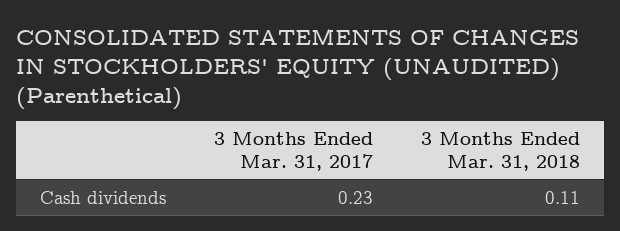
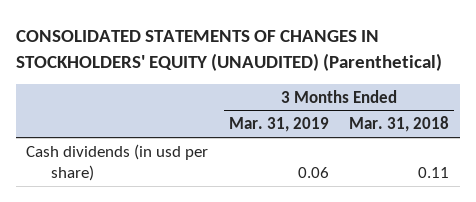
[214,132,374,171] 3 Months Ended Mar. 31, 2017 -> none
none -> [228,117,329,133] Mar. 31, 2019
[40,191,167,205] Cash dividends -> [26,143,209,181] Cash dividends (in usd per share)

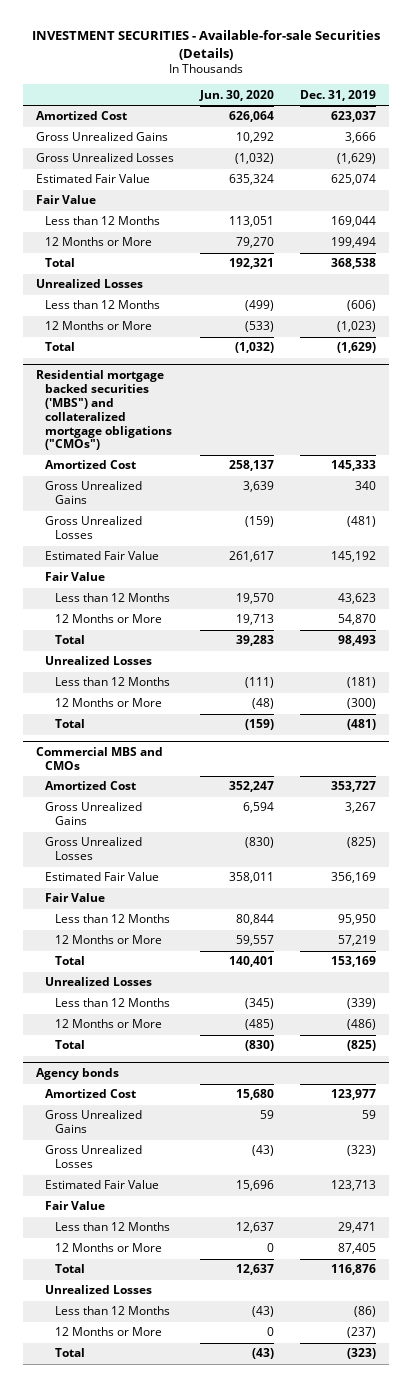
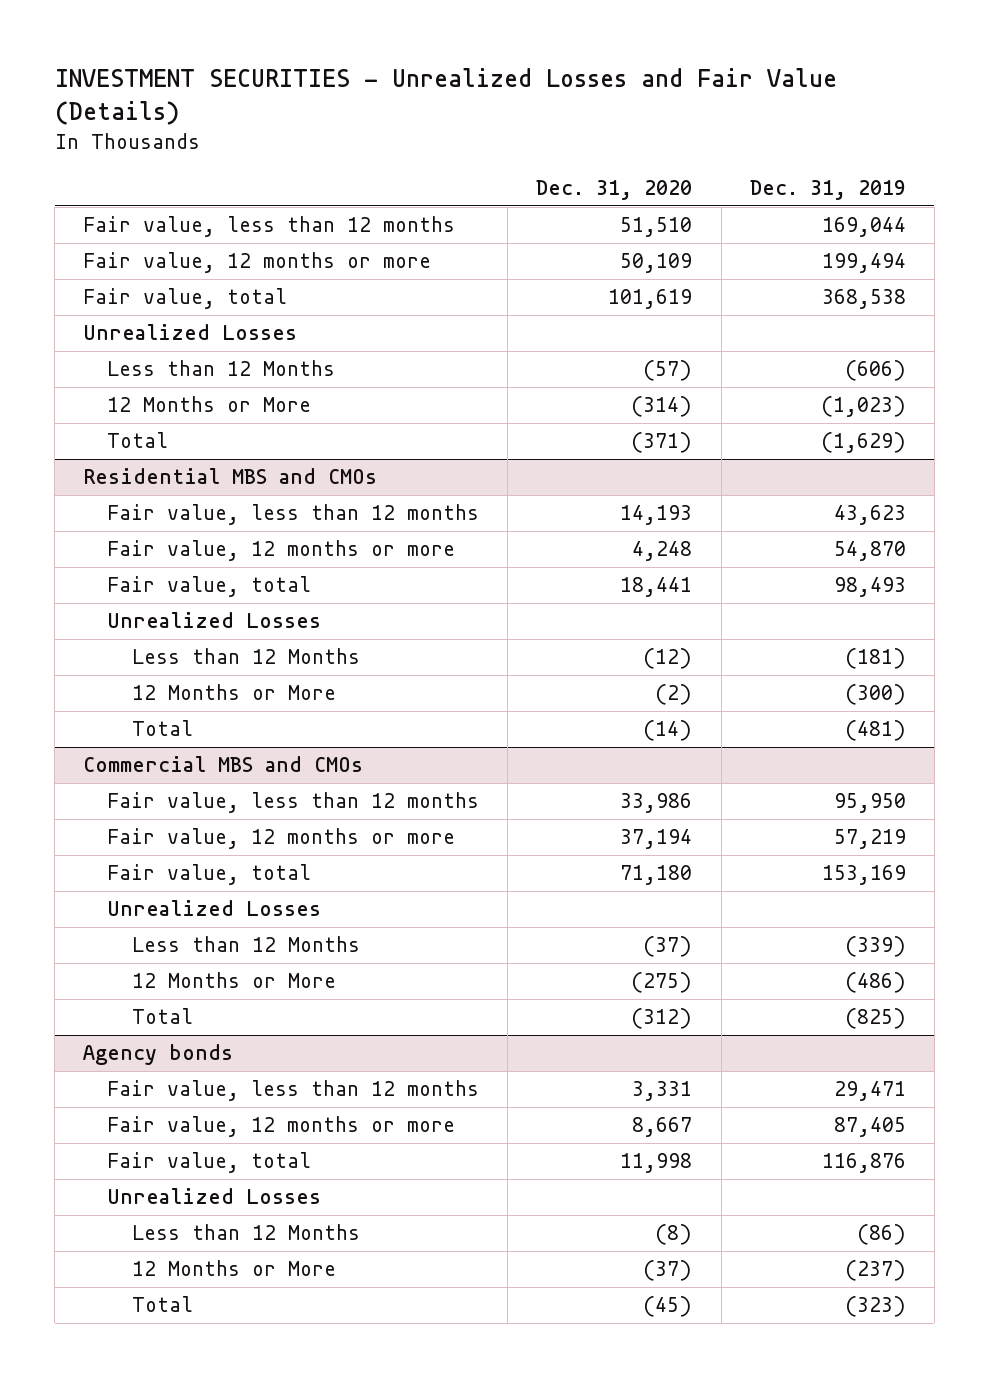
[31,30,380,60] INVESTMENT SECURITIES - Available-for-sale Securities (Details) -> [54,68,837,126] INVESTMENT SECURITIES - Unrealized Losses and Fair Value (Details)
[198,89,274,101] Jun. 30, 2020 -> none
none -> [536,180,693,201] Dec. 31, 2020
[35,111,127,121] Amortized Cost -> none
[35,132,168,142] Gross Unrealized Gains -> none
[35,153,174,163] Gross Unrealized Losses -> none
[35,174,150,184] Estimated Fair Value -> none
[35,195,96,205] Fair Value -> none
[45,216,161,226] Less than 12 Months -> [83,216,456,238] Fair value, less than 12 months
[45,237,153,247] 12 Months or More -> [83,252,432,274] Fair value, 12 months or more
[45,258,76,268] Total -> [83,288,288,310] Fair value, total
[45,460,137,470] Amortized Cost -> none
[45,481,143,505] Gross Unrealized Gains -> none
[45,516,143,540] Gross Unrealized Losses -> none
[45,551,160,561] Estimated Fair Value -> none
[45,572,106,582] Fair Value -> none
[35,370,173,451] Residential mortgage backed securities ('MBS") and collateralized mortgage obligations ("CMOs") -> [83,468,378,485] Residential MBS and CMOs
[54,593,170,603] Less than 12 Months -> [107,504,480,526] Fair value, less than 12 months
[54,614,162,624] 12 Months or More -> [107,540,456,562] Fair value, 12 months or more
[54,635,85,645] Total -> [107,576,312,598] Fair value, total
[45,781,137,791] Amortized Cost -> none
[45,802,143,826] Gross Unrealized Gains -> none
[45,837,143,861] Gross Unrealized Losses -> none
[45,872,160,882] Estimated Fair Value -> none
[45,893,106,903] Fair Value -> none
[54,914,170,924] Less than 12 Months -> [107,792,480,814] Fair value, less than 12 months
[54,935,162,945] 12 Months or More -> [107,828,456,850] Fair value, 12 months or more
[54,956,85,966] Total -> [107,864,312,886] Fair value, total
[45,1089,137,1099] Amortized Cost -> none
[45,1110,143,1134] Gross Unrealized Gains -> none
[45,1145,143,1169] Gross Unrealized Losses -> none
[45,1180,160,1190] Estimated Fair Value -> none
[45,1201,106,1211] Fair Value -> none
[54,1222,170,1232] Less than 12 Months -> [107,1080,480,1102] Fair value, less than 12 months
[54,1243,162,1253] 12 Months or More -> [107,1116,456,1138] Fair value, 12 months or more
[54,1264,85,1274] Total -> [107,1152,312,1174] Fair value, total

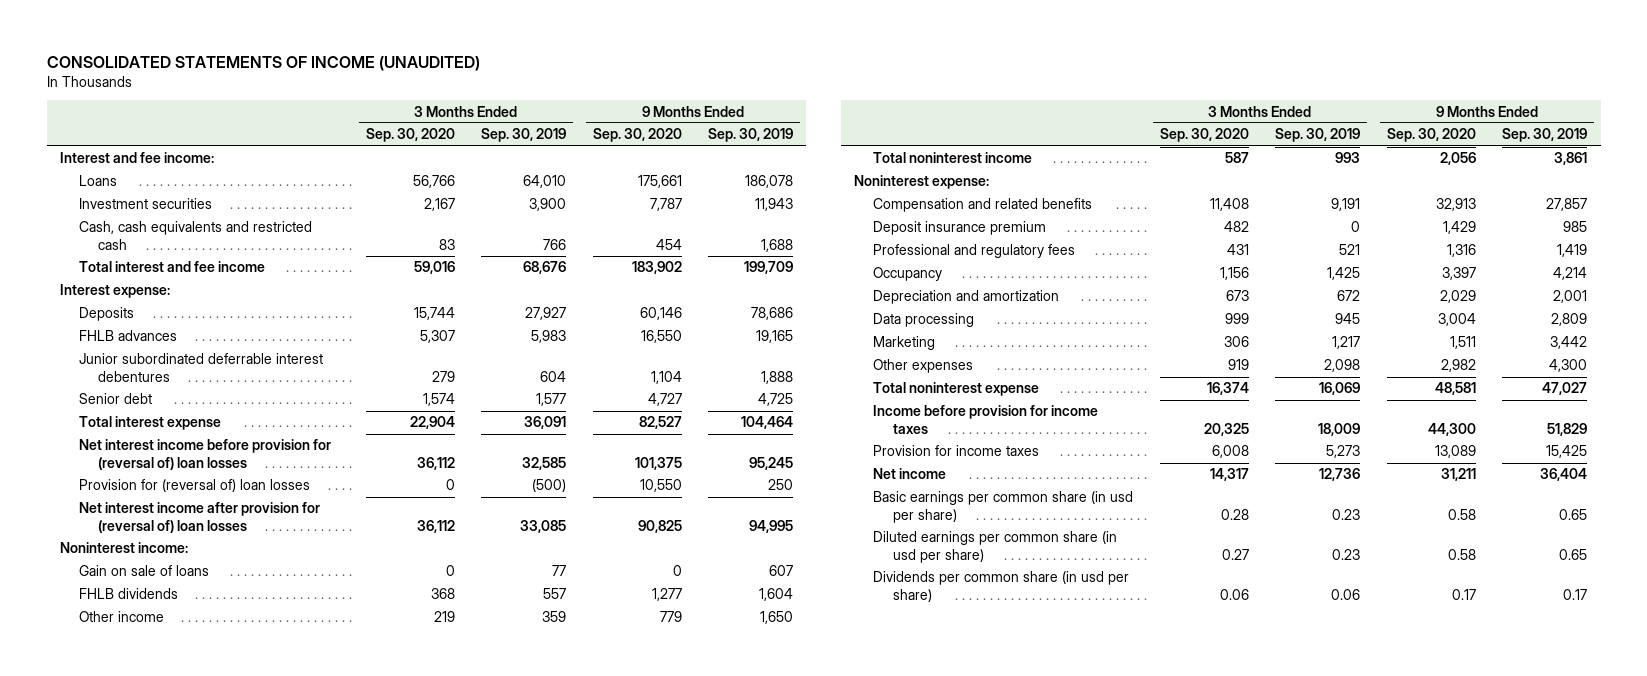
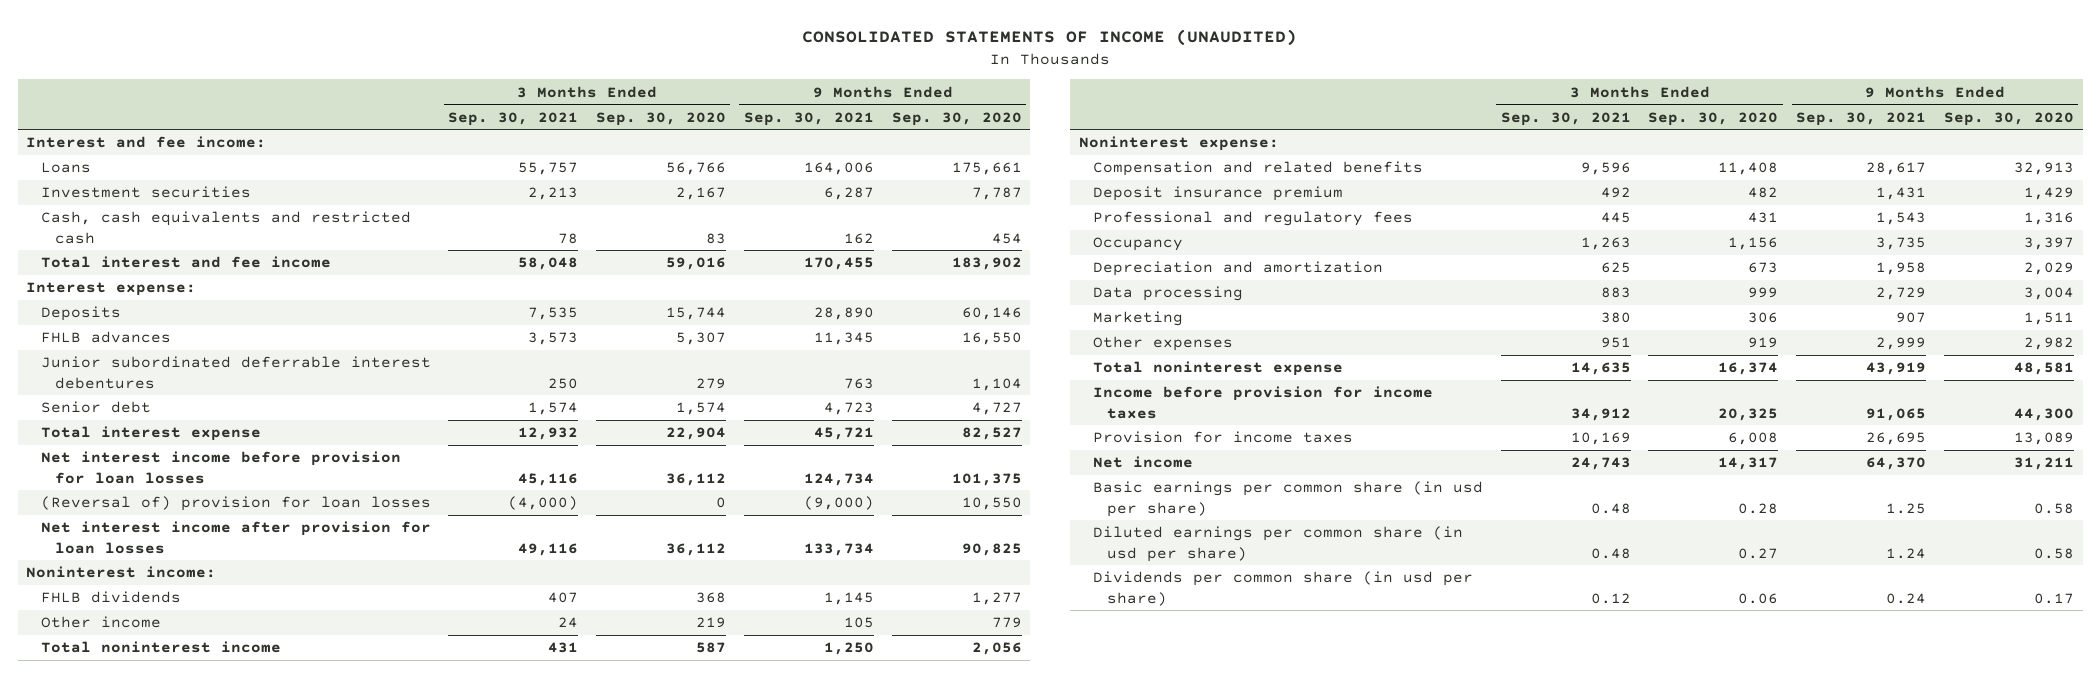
[481,128,567,143] Sep. 30, 2019 -> none
[708,128,794,143] Sep. 30, 2019 -> none
none -> [448,111,579,126] Sep. 30, 2021
none -> [743,111,874,126] Sep. 30, 2021
[79,439,332,470] Net interest income before provision for (reversal of) loan losses -> [40,451,401,484] Net interest income before provision for loan losses
[79,479,311,493] Provision for (reversal of) loan losses -> [40,496,431,512] (Reversal of) provision for loan losses
[79,502,321,533] Net interest income after provision for (reversal of) loan losses -> [40,521,431,554] Net interest income after provision for loan losses
[79,565,210,577] Gain on sale of loans -> none

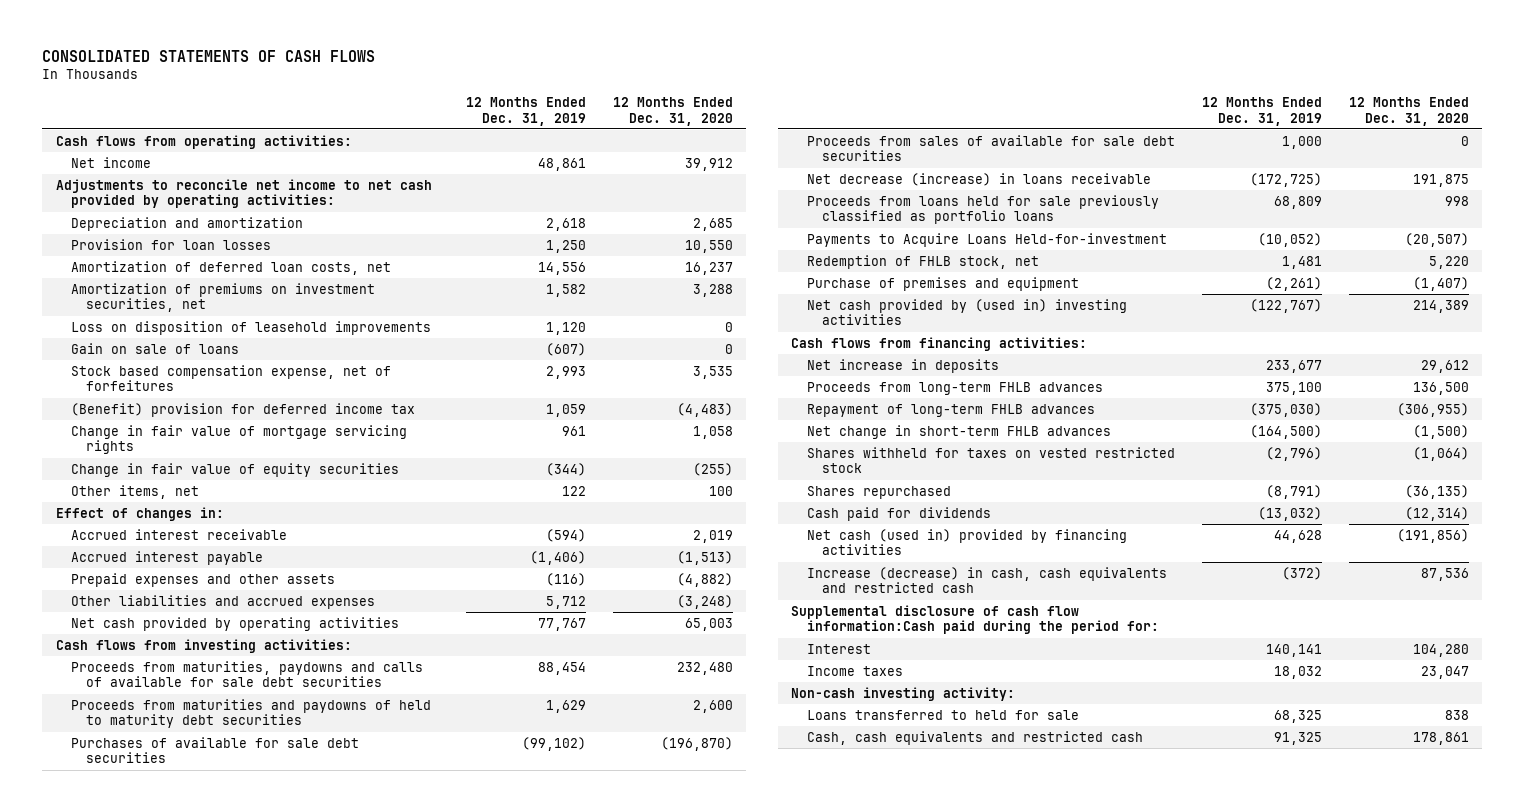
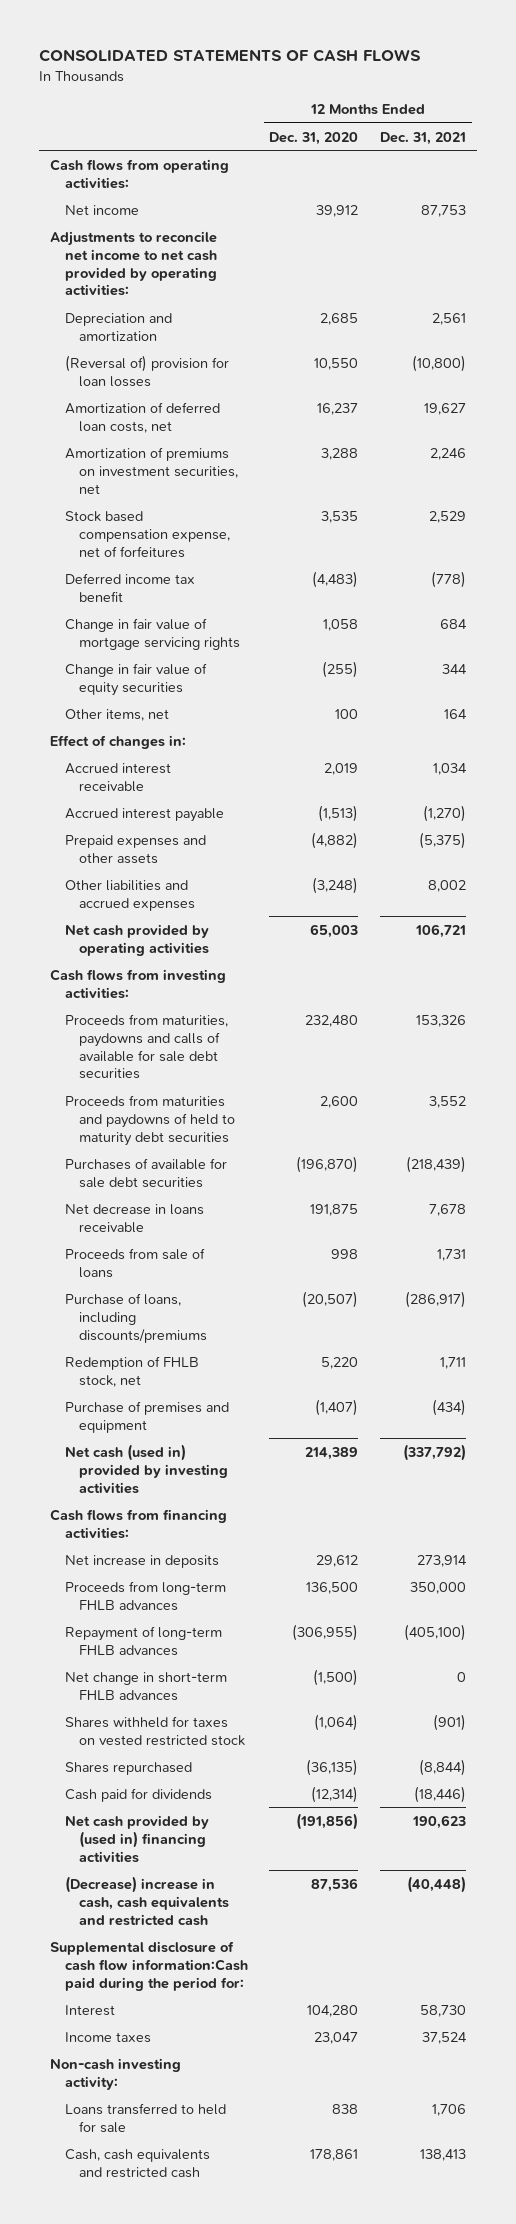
[465,96,586,126] 12 Months Ended Dec. 31, 2019 -> none
none -> [380,131,467,145] Dec. 31, 2021
[71,238,272,250] Provision for loan losses -> [64,354,229,387] (Reversal of) provision for loan losses
[71,320,432,335] Loss on disposition of leasehold improvements -> none
[71,342,240,354] Gain on sale of loans -> none
[71,402,416,417] (Benefit) provision for deferred income tax -> [64,572,195,602] Deferred income tax benefit
[806,134,1175,162] Proceeds from sales of available for sale debt securities -> none
[806,172,1151,186] Net decrease (increase) in loans receivable -> [64,1203,204,1233] Net decrease in loans receivable
[806,194,1159,225] Proceeds from loans held for sale previously classified as portfolio loans -> [64,1247,205,1278] Proceeds from sale of loans
[806,232,1167,247] Payments to Acquire Loans Held-for-investment -> [64,1292,208,1343] Purchase of loans, including discounts/premiums
[806,298,1127,326] Net cash provided by (used in) investing activities -> [64,1443,229,1494] Net cash (used in) provided by investing activities
[806,528,1127,556] Net cash (used in) provided by financing activities -> [64,1814,209,1863] Net cash provided by (used in) financing activities
[806,566,1167,594] Increase (decrease) in cash, cash equivalents and restricted cash -> [64,1875,230,1926] (Decrease) increase in cash, cash equivalents and restricted cash

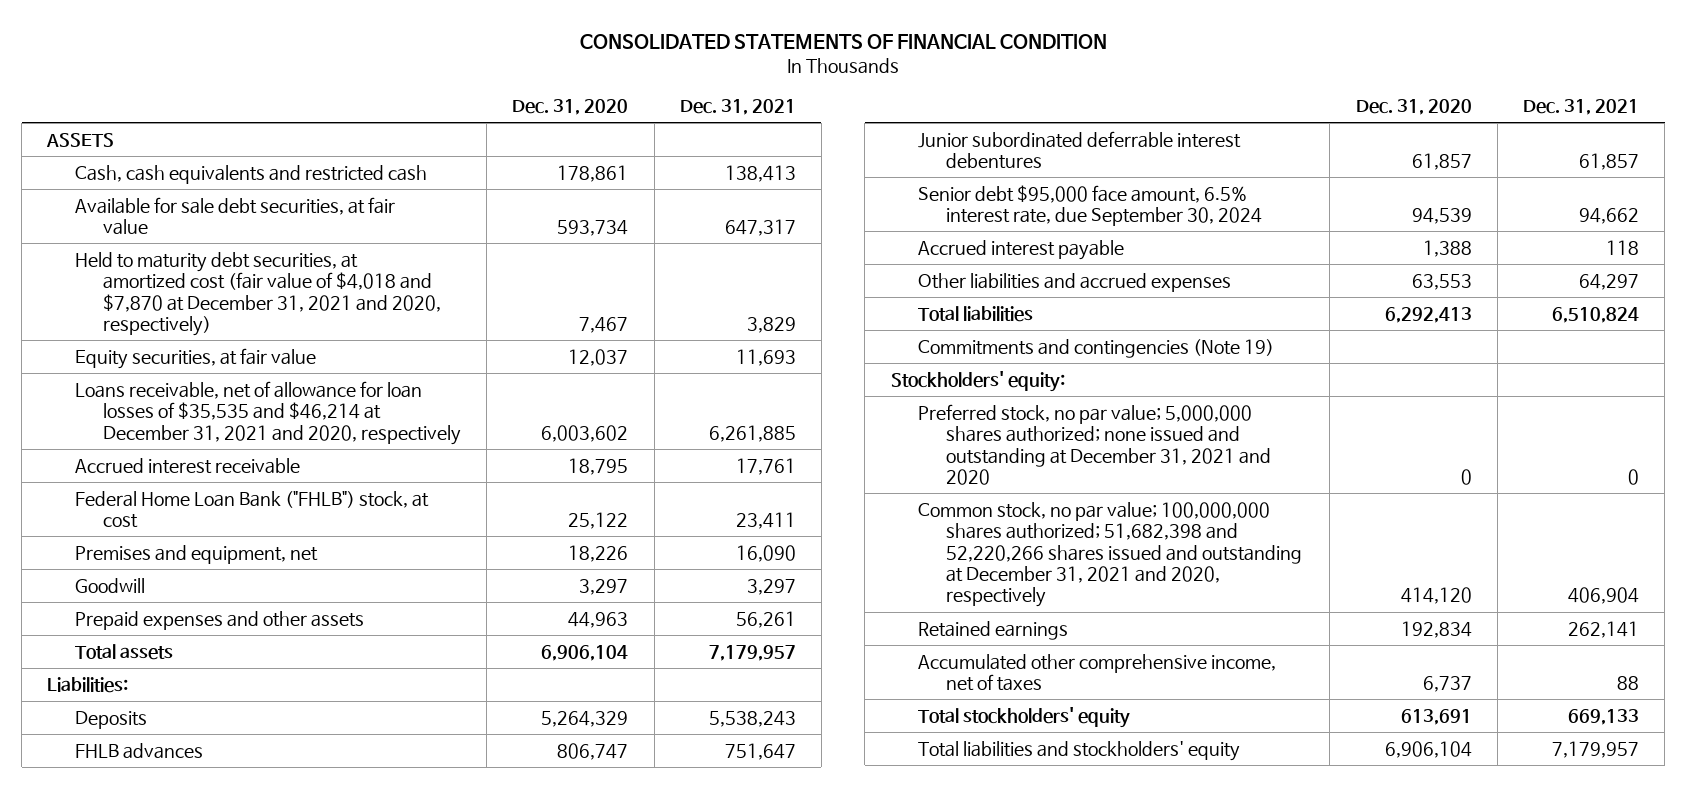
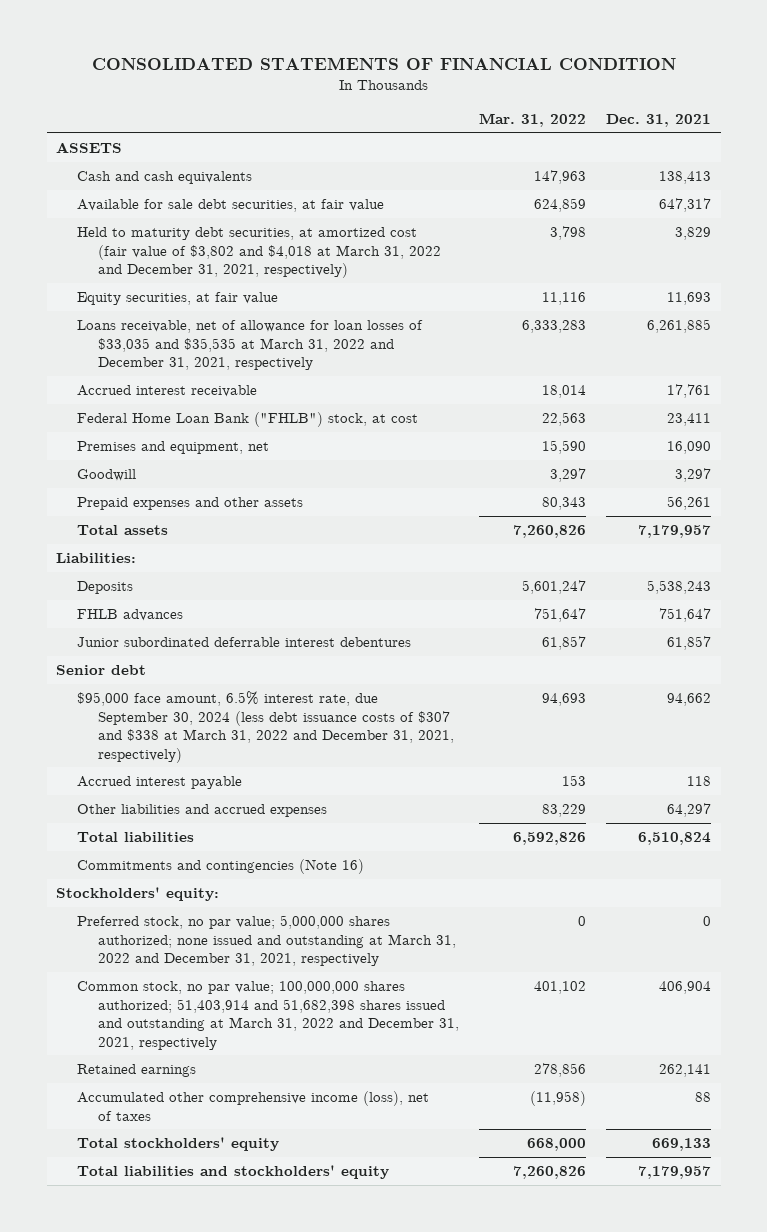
[512,99,629,116] Dec. 31, 2020 -> none
none -> [479,113,587,128] Mar. 31, 2022
[75,164,428,184] Cash, cash equivalents and restricted cash -> [77,170,253,184] Cash and cash equivalents
[75,251,442,337] Held to maturity debt securities, at amortized cost (fair value of $4,018 and $7,870 at December 31, 2021 and 2020, respectively) -> [77,226,442,279] Held to maturity debt securities, at amortized cost (fair value of $3,802 and $4,018 at March 31, 2022 and December 31, 2021, respectively)
[75,380,462,445] Loans receivable, net of allowance for loan losses of $35,535 and $46,214 at December 31, 2021 and 2020, respectively -> [77,319,424,371] Loans receivable, net of allowance for loan losses of $33,035 and $35,535 at March 31, 2022 and December 31, 2021, respectively
none -> [56,664,147,675] Senior debt
[918,184,1263,227] Senior debt $95,000 face amount, 6.5% interest rate, due September 30, 2024 -> [77,690,455,763] $95,000 face amount, 6.5% interest rate, due September 30, 2024 (less debt issuance costs of $307 and $338 at March 31, 2022 and December 31, 2021, respectively)
[918,338,1275,358] Commitments and contingencies (Note 19) -> [77,858,365,874] Commitments and contingencies (Note 16)
[918,403,1272,486] Preferred stock, no par value; 5,000,000 shares authorized; none issued and outstanding at December 31, 2021 and 2020 -> [77,914,457,967] Preferred stock, no par value; 5,000,000 shares authorized; none issued and outstanding at March 31, 2022 and December 31, 2021, respectively
[918,501,1303,608] Common stock, no par value; 100,000,000 shares authorized; 51,682,398 and 52,220,266 shares issued and outstanding at December 31, 2021 and 2020, respectively -> [77,980,460,1050] Common stock, no par value; 100,000,000 shares authorized; 51,403,914 and 51,682,398 shares issued and outstanding at March 31, 2022 and December 31, 2021, respectively
[918,653,1277,692] Accumulated other comprehensive income, net of taxes -> [77,1090,430,1121] Accumulated other comprehensive income (loss), net of taxes

